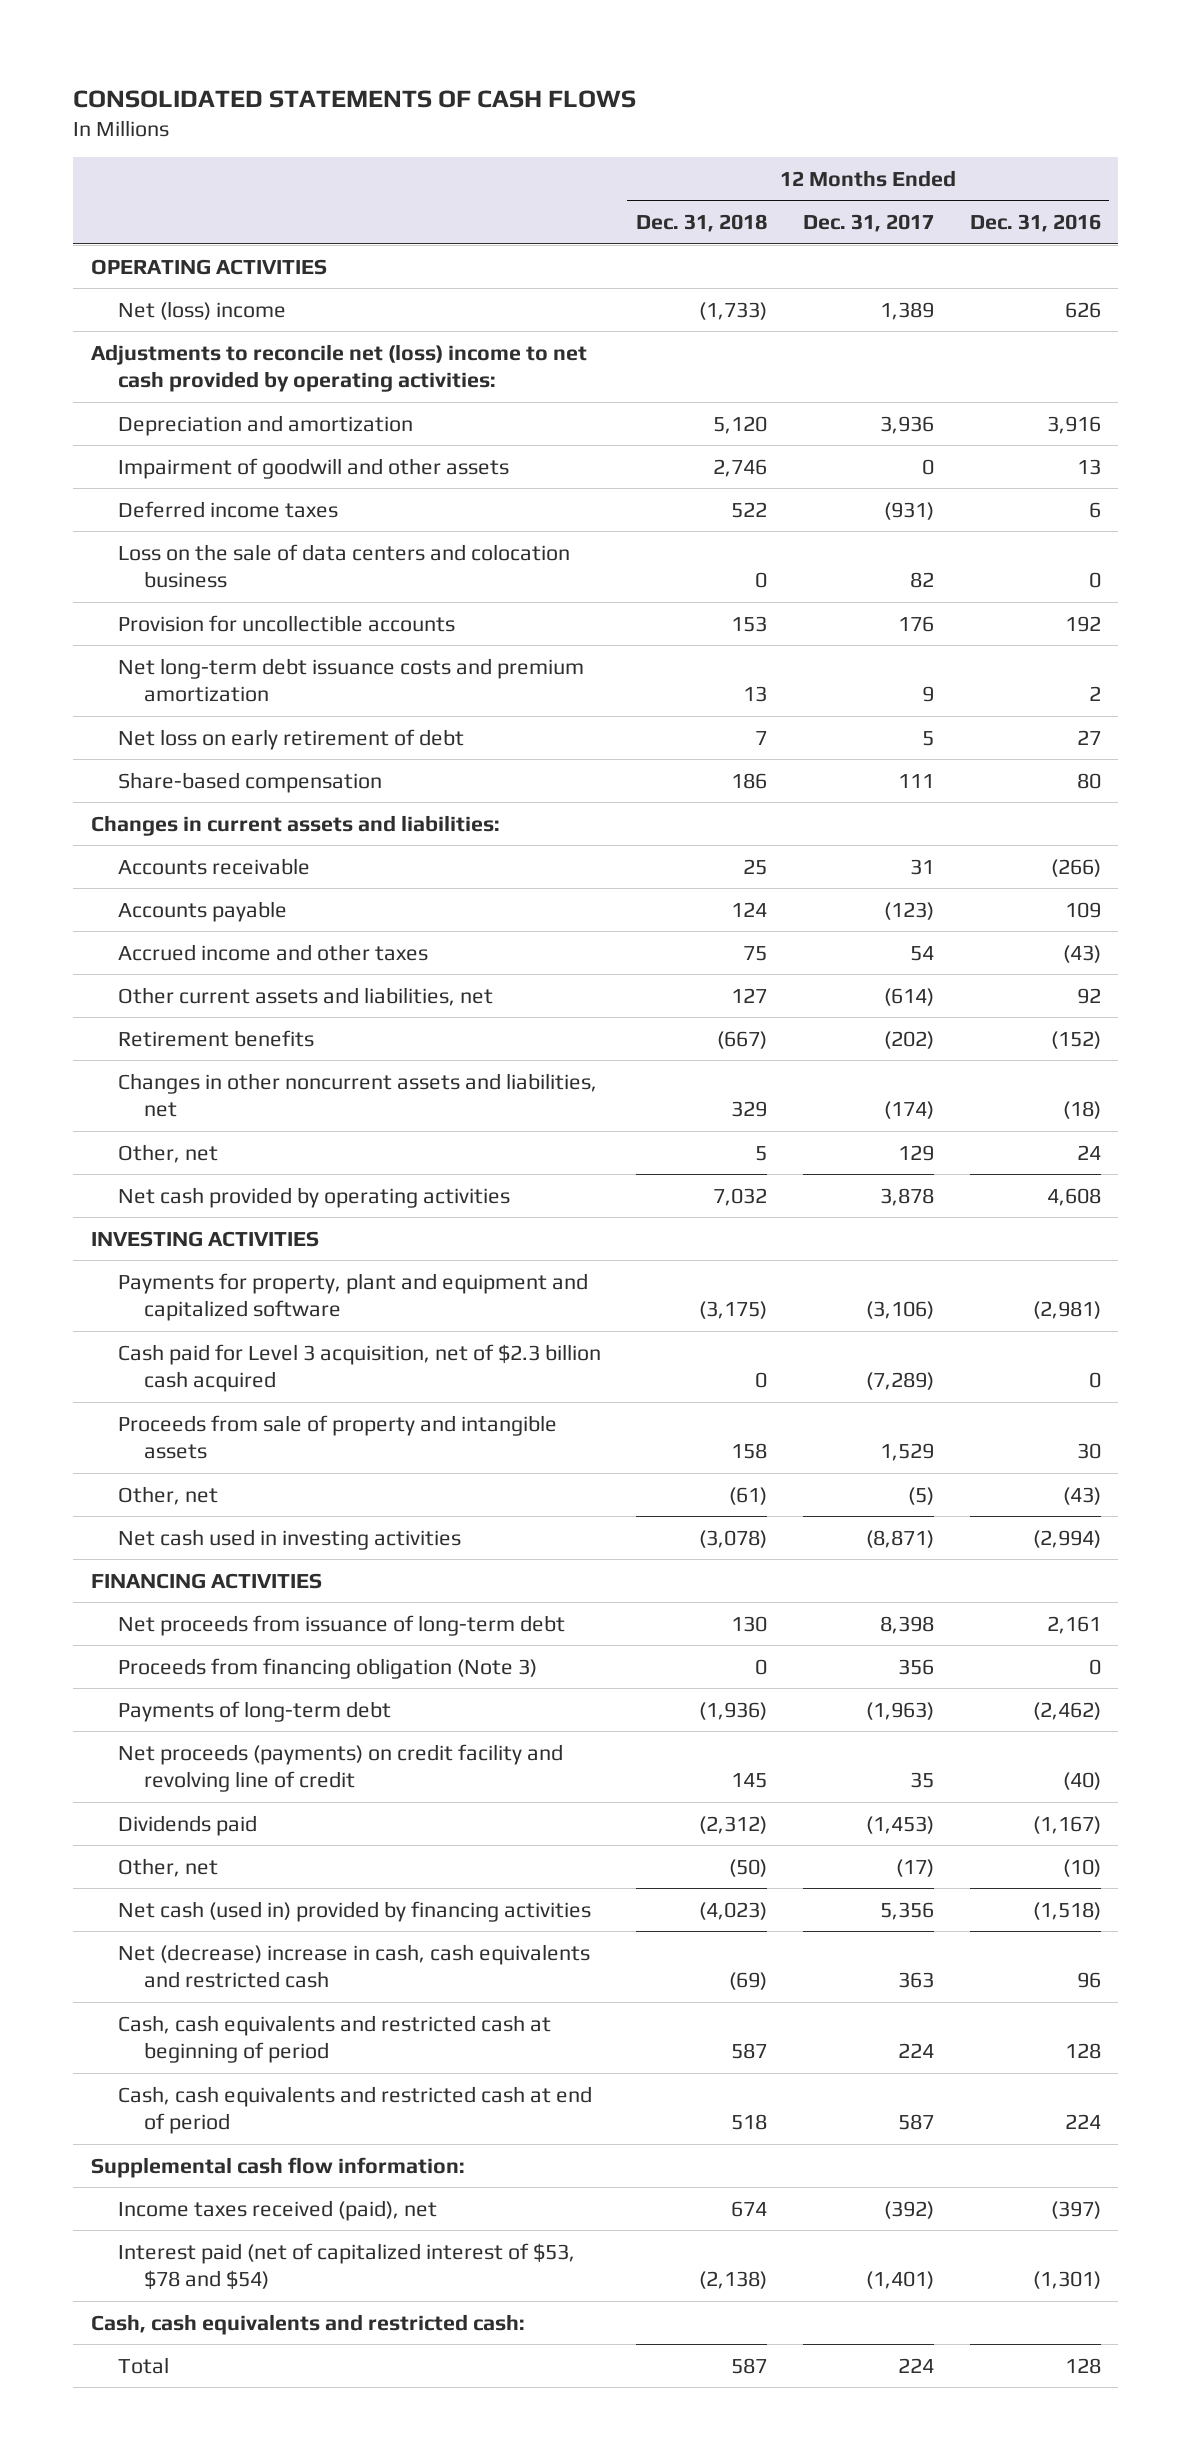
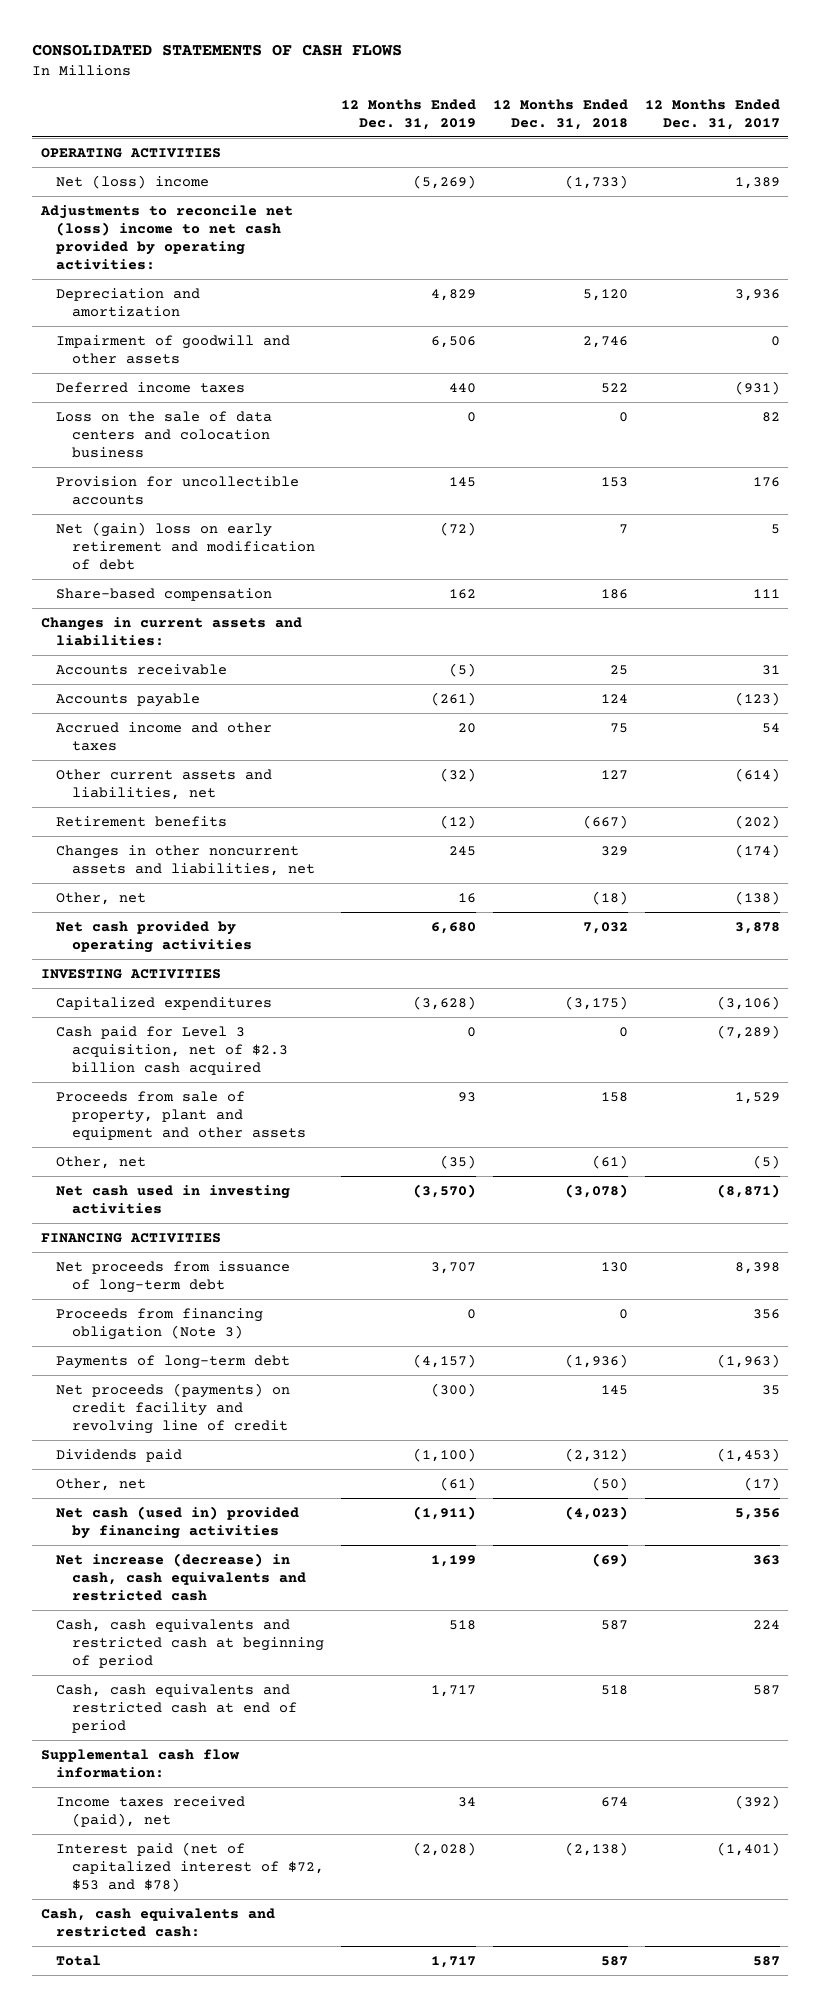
[969,214,1101,233] Dec. 31, 2016 -> none
none -> [340,98,476,130] 12 Months Ended Dec. 31, 2019
[117,657,584,703] Net long-term debt issuance costs and premium amortization -> none
[117,728,464,750] Net loss on early retirement of debt -> [56,521,315,570] Net (gain) loss on early retirement and modification of debt
[755,1145,768,1161] 5 -> [591,890,628,905] (18)
[897,1144,934,1161] 129 -> [734,890,780,905] (138)
[117,1272,588,1322] Payments for property, plant and equipment and capitalized software -> [56,996,273,1010] Capitalized expenditures
[117,1414,557,1460] Proceeds from sale of property and intangible assets -> [56,1090,306,1140] Proceeds from sale of property, plant and equipment and other assets
[117,1943,590,1989] Net (decrease) increase in cash, cash equivalents and restricted cash -> [56,1552,306,1601] Net increase (decrease) in cash, cash equivalents and restricted cash
[117,2242,575,2291] Interest paid (net of capitalized interest of $53, $78 and $54) -> [56,1841,324,1892] Interest paid (net of capitalized interest of $72, $53 and $78)
[897,2357,934,2373] 224 -> [752,1955,780,1966] 587

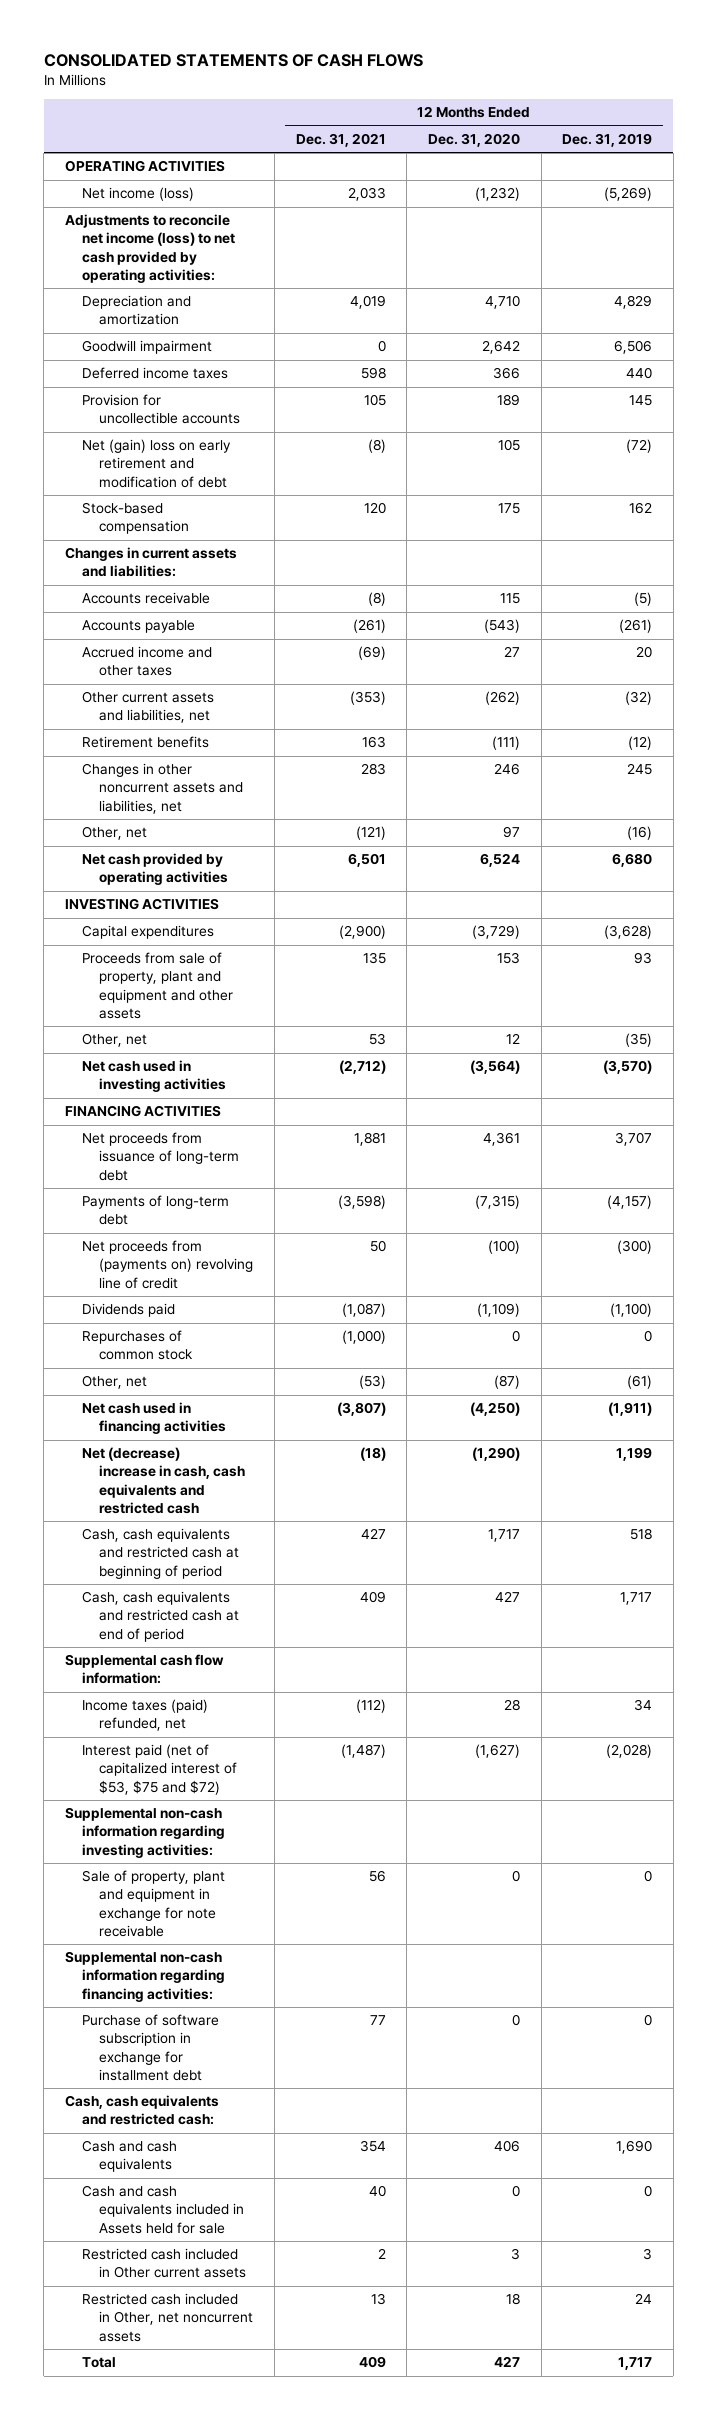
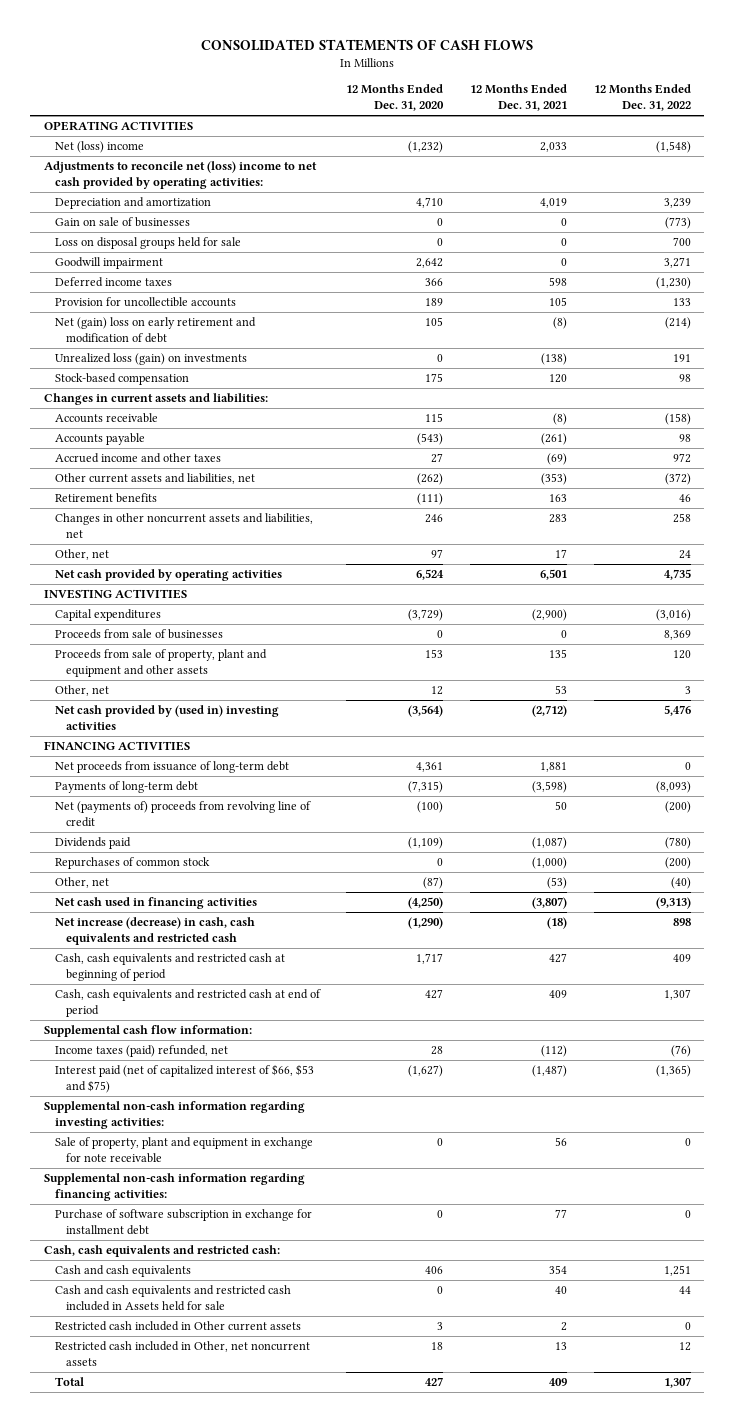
[562,132,653,147] Dec. 31, 2019 -> none
none -> [593,84,691,112] 12 Months Ended Dec. 31, 2022
[82,187,195,202] Net income (loss) -> [54,140,144,153] Net (loss) income
[64,214,236,283] Adjustments to reconcile net income (loss) to net cash provided by operating activities: -> [43,160,317,190] Adjustments to reconcile net (loss) income to net cash provided by operating activities:
none -> [54,216,190,227] Gain on sale of businesses
none -> [54,236,241,249] Loss on disposal groups held for sale
none -> [54,352,247,365] Unrealized loss (gain) on investments
[355,826,386,841] (121) -> [554,548,567,558] 17
none -> [54,628,223,639] Proceeds from sale of businesses
[82,1060,227,1093] Net cash used in investing activities -> [54,704,279,731] Net cash provided by (used in) investing activities
[82,1240,254,1289] Net proceeds from (payments on) revolving line of credit -> [54,800,311,828] Net (payments of) proceeds from revolving line of credit
[82,1447,246,1514] Net (decrease) increase in cash, cash equivalents and restricted cash -> [54,916,255,946] Net increase (decrease) in cash, cash equivalents and restricted cash
[82,1744,238,1795] Interest paid (net of capitalized interest of $53, $75 and $72) -> [54,1063,314,1094] Interest paid (net of capitalized interest of $66, $53 and $75)
[82,2185,245,2234] Cash and cash equivalents included in Assets held for sale -> [54,1284,291,1312] Cash and cash equivalents and restricted cash included in Assets held for sale

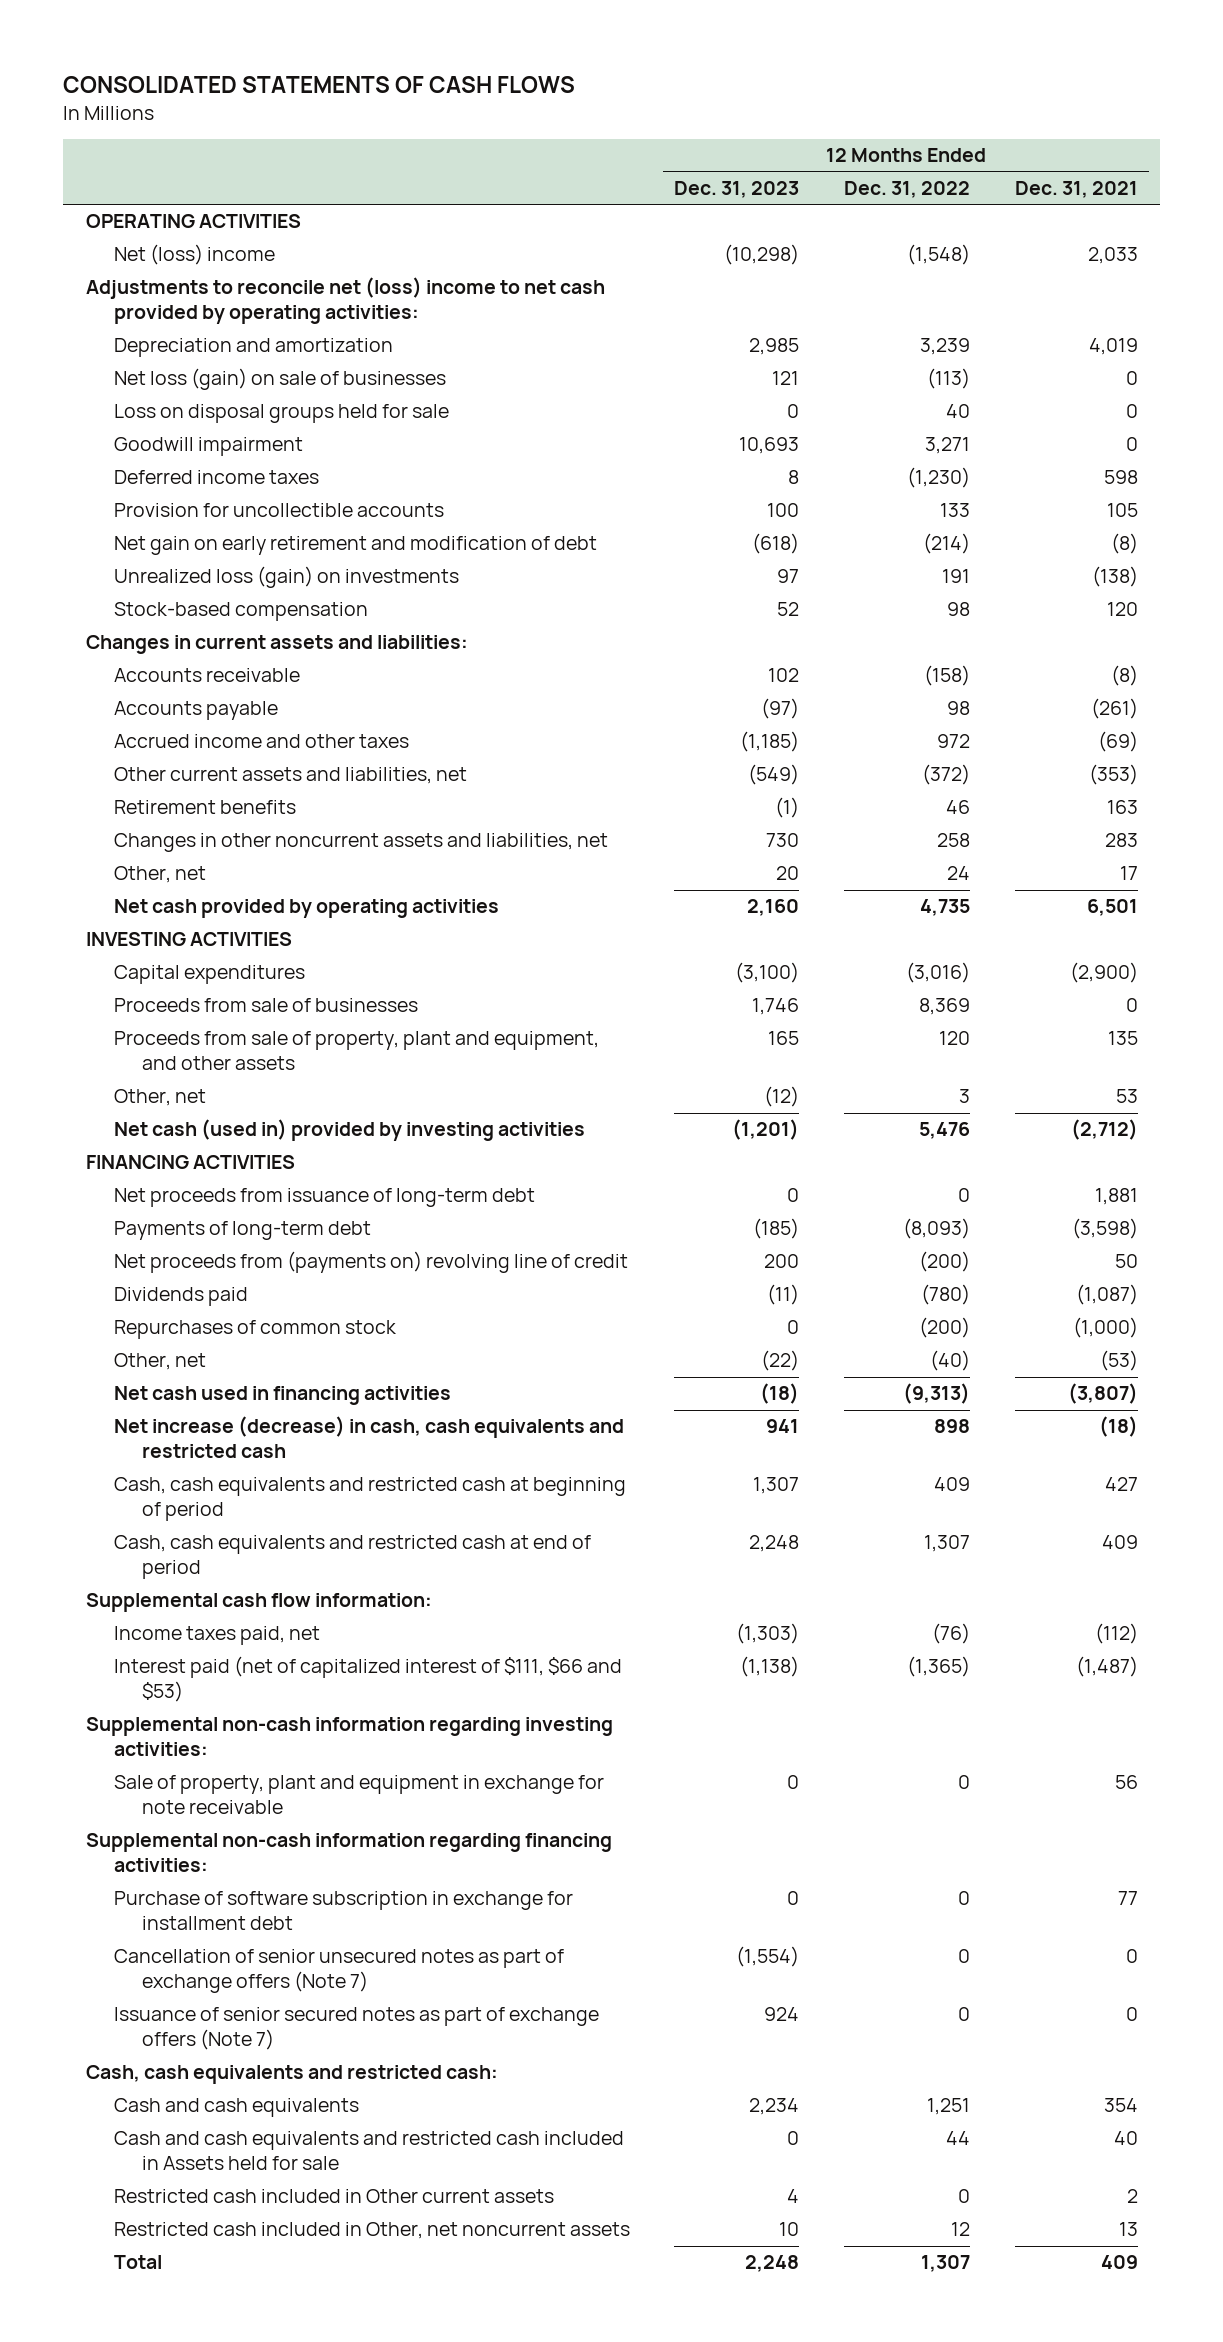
[346,84,445,112] 12 Months Ended Dec. 31, 2020 -> none
none -> [674,181,800,199] Dec. 31, 2023
[54,216,190,227] Gain on sale of businesses -> [113,368,446,391] Net loss (gain) on sale of businesses
[664,216,691,229] (773) -> [927,368,971,390] (113)
[672,236,691,246] 700 -> [946,404,971,419] 40
[54,316,256,344] Net (gain) loss on early retirement and modification of debt -> [113,536,597,556] Net gain on early retirement and modification of debt
[54,648,267,678] Proceeds from sale of property, plant and equipment and other assets -> [113,1031,599,1071] Proceeds from sale of property, plant and equipment, and other assets
[54,704,279,731] Net cash provided by (used in) investing activities -> [113,1119,585,1142] Net cash (used in) provided by investing activities
[54,800,311,828] Net (payments of) proceeds from revolving line of credit -> [113,1251,628,1274] Net proceeds from (payments on) revolving line of credit
[54,1044,228,1057] Income taxes (paid) refunded, net -> [113,1626,320,1646] Income taxes paid, net
[54,1063,314,1094] Interest paid (net of capitalized interest of $66, $53 and $75) -> [113,1656,622,1703] Interest paid (net of capitalized interest of $111, $66 and $53)
none -> [113,1949,564,1994] Cancellation of senior unsecured notes as part of exchange offers (Note 7)
none -> [113,2007,599,2051] Issuance of senior secured notes as part of exchange offers (Note 7)

